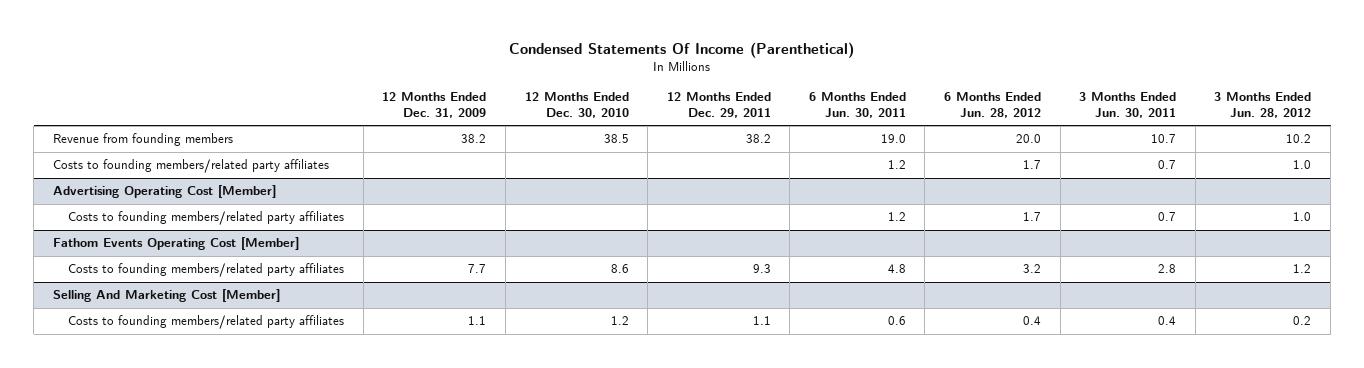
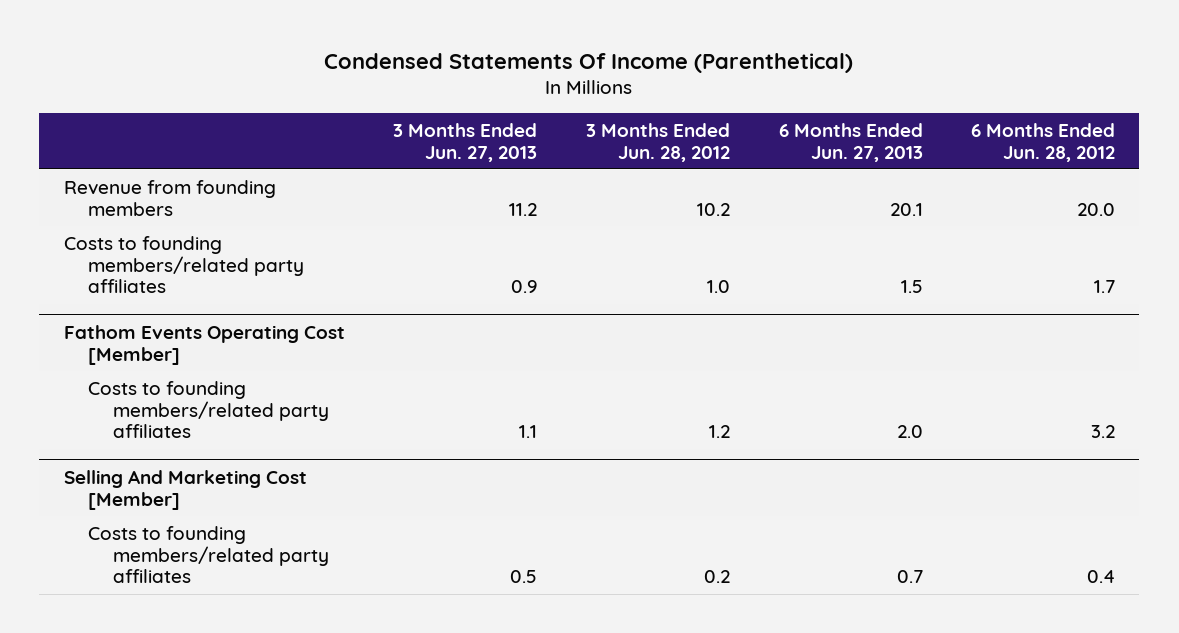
[382,91,487,118] 12 Months Ended Dec. 31, 2009 -> none
[524,91,629,118] 12 Months Ended Dec. 30, 2010 -> none
[666,91,771,118] 12 Months Ended Dec. 29, 2011 -> none
[808,91,906,118] 6 Months Ended Jun. 30, 2011 -> none
[1079,91,1177,118] 3 Months Ended Jun. 30, 2011 -> none
none -> [393,122,538,162] 3 Months Ended Jun. 27, 2013
none -> [778,122,923,162] 6 Months Ended Jun. 27, 2013
[53,185,277,199] Advertising Operating Cost [Member] -> none
[68,211,345,226] Costs to founding members/related party affiliates -> none

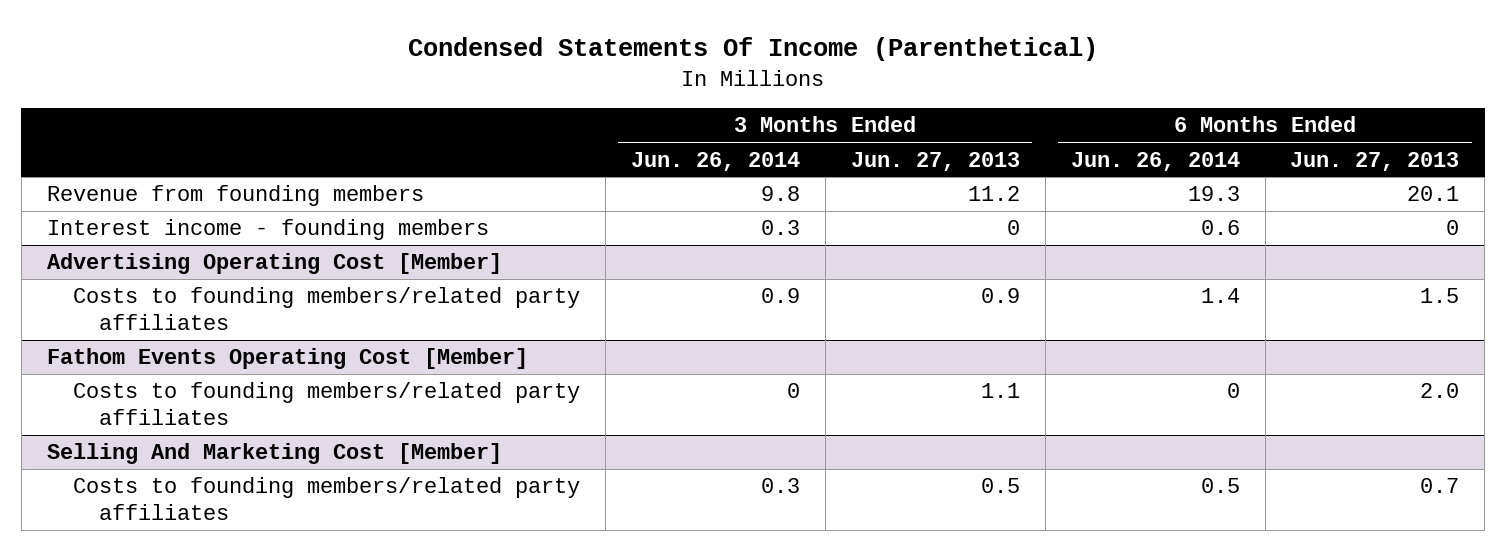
[585,122,730,162] 3 Months Ended Jun. 28, 2012 -> none
[971,122,1116,162] 6 Months Ended Jun. 28, 2012 -> none
none -> [630,151,800,171] Jun. 26, 2014
none -> [1070,151,1240,171] Jun. 26, 2014
none -> [46,219,489,241] Interest income - founding members
none -> [46,253,502,275] Advertising Operating Cost [Member]

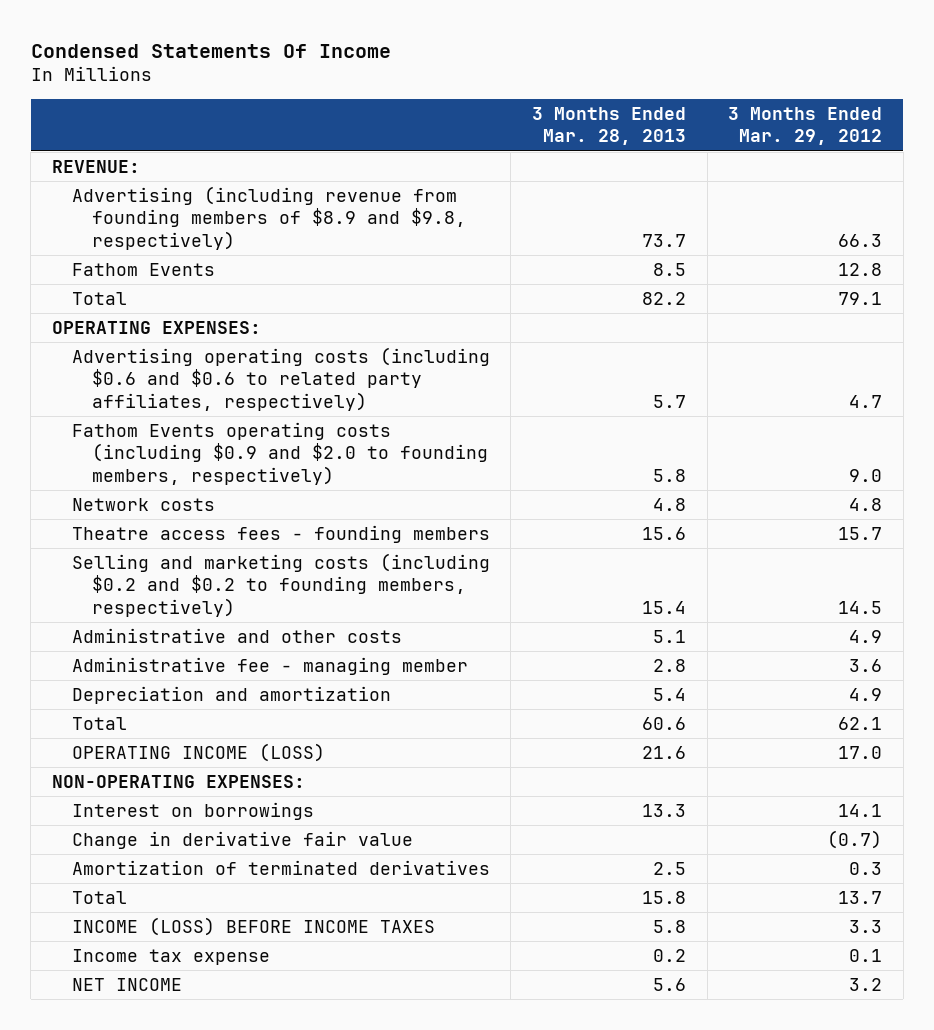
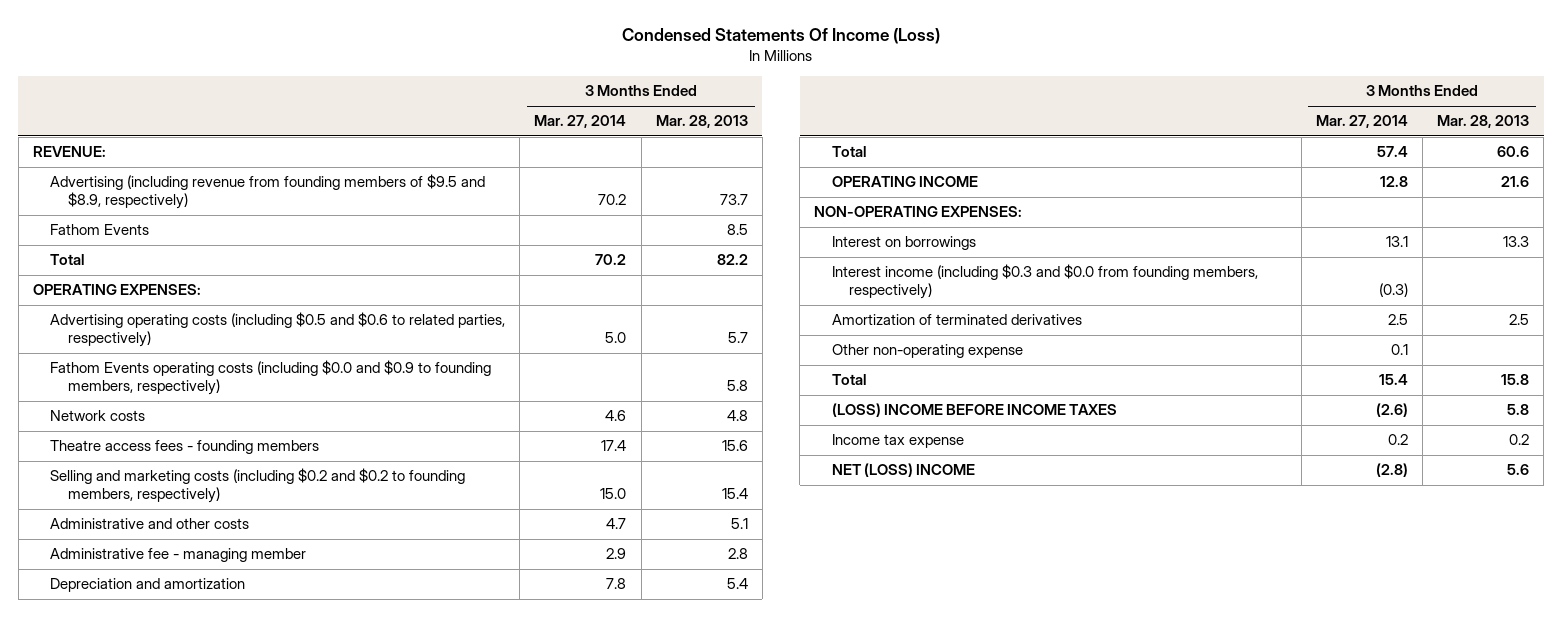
[30,43,391,58] Condensed Statements Of Income -> [621,28,940,45] Condensed Statements Of Income (Loss)
[728,107,883,146] 3 Months Ended Mar. 29, 2012 -> none
none -> [534,115,627,129] Mar. 27, 2014
[71,186,466,250] Advertising (including revenue from founding members of $8.9 and $9.8, respectively) -> [50,174,486,210] Advertising (including revenue from founding members of $9.5 and $8.9, respectively)
[71,347,490,411] Advertising operating costs (including $0.6 and $0.6 to related party affiliates, respectively) -> [50,312,506,348] Advertising operating costs (including $0.5 and $0.6 to related parties, respectively)
[71,422,488,485] Fathom Events operating costs (including $0.9 and $2.0 to founding members, respectively) -> [50,360,492,396] Fathom Events operating costs (including $0.0 and $0.9 to founding members, respectively)
[71,743,325,763] OPERATING INCOME (LOSS) -> [831,176,978,188] OPERATING INCOME
[71,831,413,850] Change in derivative fair value -> none
none -> [831,264,1258,300] Interest income (including $0.3 and $0.0 from founding members, respectively)
none -> [831,344,1023,359] Other non-operating expense
[71,917,435,937] INCOME (LOSS) BEFORE INCOME TAXES -> [831,403,1117,418] (LOSS) INCOME BEFORE INCOME TAXES
[71,978,182,992] NET INCOME -> [831,463,975,478] NET (LOSS) INCOME

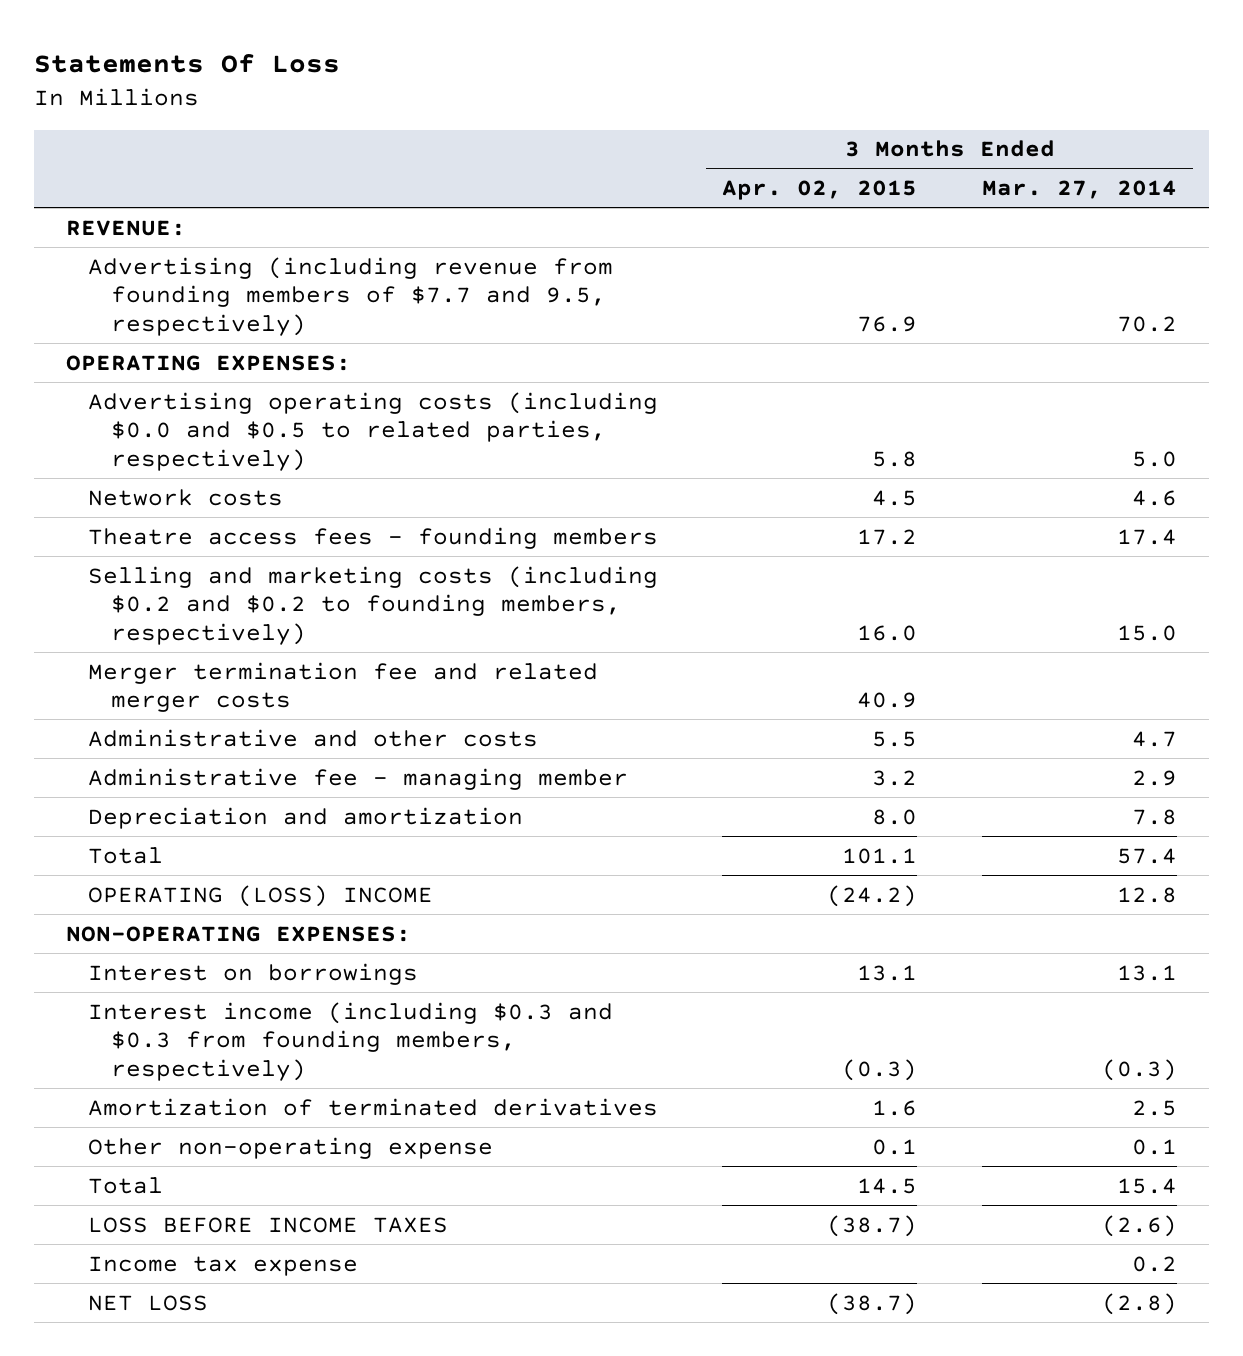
[621,28,940,45] Condensed Statements Of Income (Loss) -> [34,54,341,74] Statements Of Loss
[655,115,748,129] Mar. 28, 2013 -> none
none -> [722,180,918,201] Apr. 02, 2015
[50,224,150,236] Fathom Events -> none
[50,254,85,266] Total -> none
[50,174,486,210] Advertising (including revenue from founding members of $9.5 and $8.9, respectively) -> [88,256,614,336] Advertising (including revenue from founding members of $7.7 and 9.5, respectively)
[50,360,492,396] Fathom Events operating costs (including $0.0 and $0.9 to founding members, respectively) -> none
[50,312,506,348] Advertising operating costs (including $0.5 and $0.6 to related parties, respectively) -> [88,391,659,471] Advertising operating costs (including $0.0 and $0.5 to related parties, respectively)
none -> [88,661,599,713] Merger termination fee and related merger costs
[831,176,978,188] OPERATING INCOME -> [88,884,434,907] OPERATING (LOSS) INCOME
[831,264,1258,300] Interest income (including $0.3 and $0.0 from founding members, respectively) -> [88,1001,614,1081] Interest income (including $0.3 and $0.3 from founding members, respectively)
[831,403,1117,418] (LOSS) INCOME BEFORE INCOME TAXES -> [88,1216,449,1233] LOSS BEFORE INCOME TAXES
[831,463,975,478] NET (LOSS) INCOME -> [88,1294,209,1311] NET LOSS

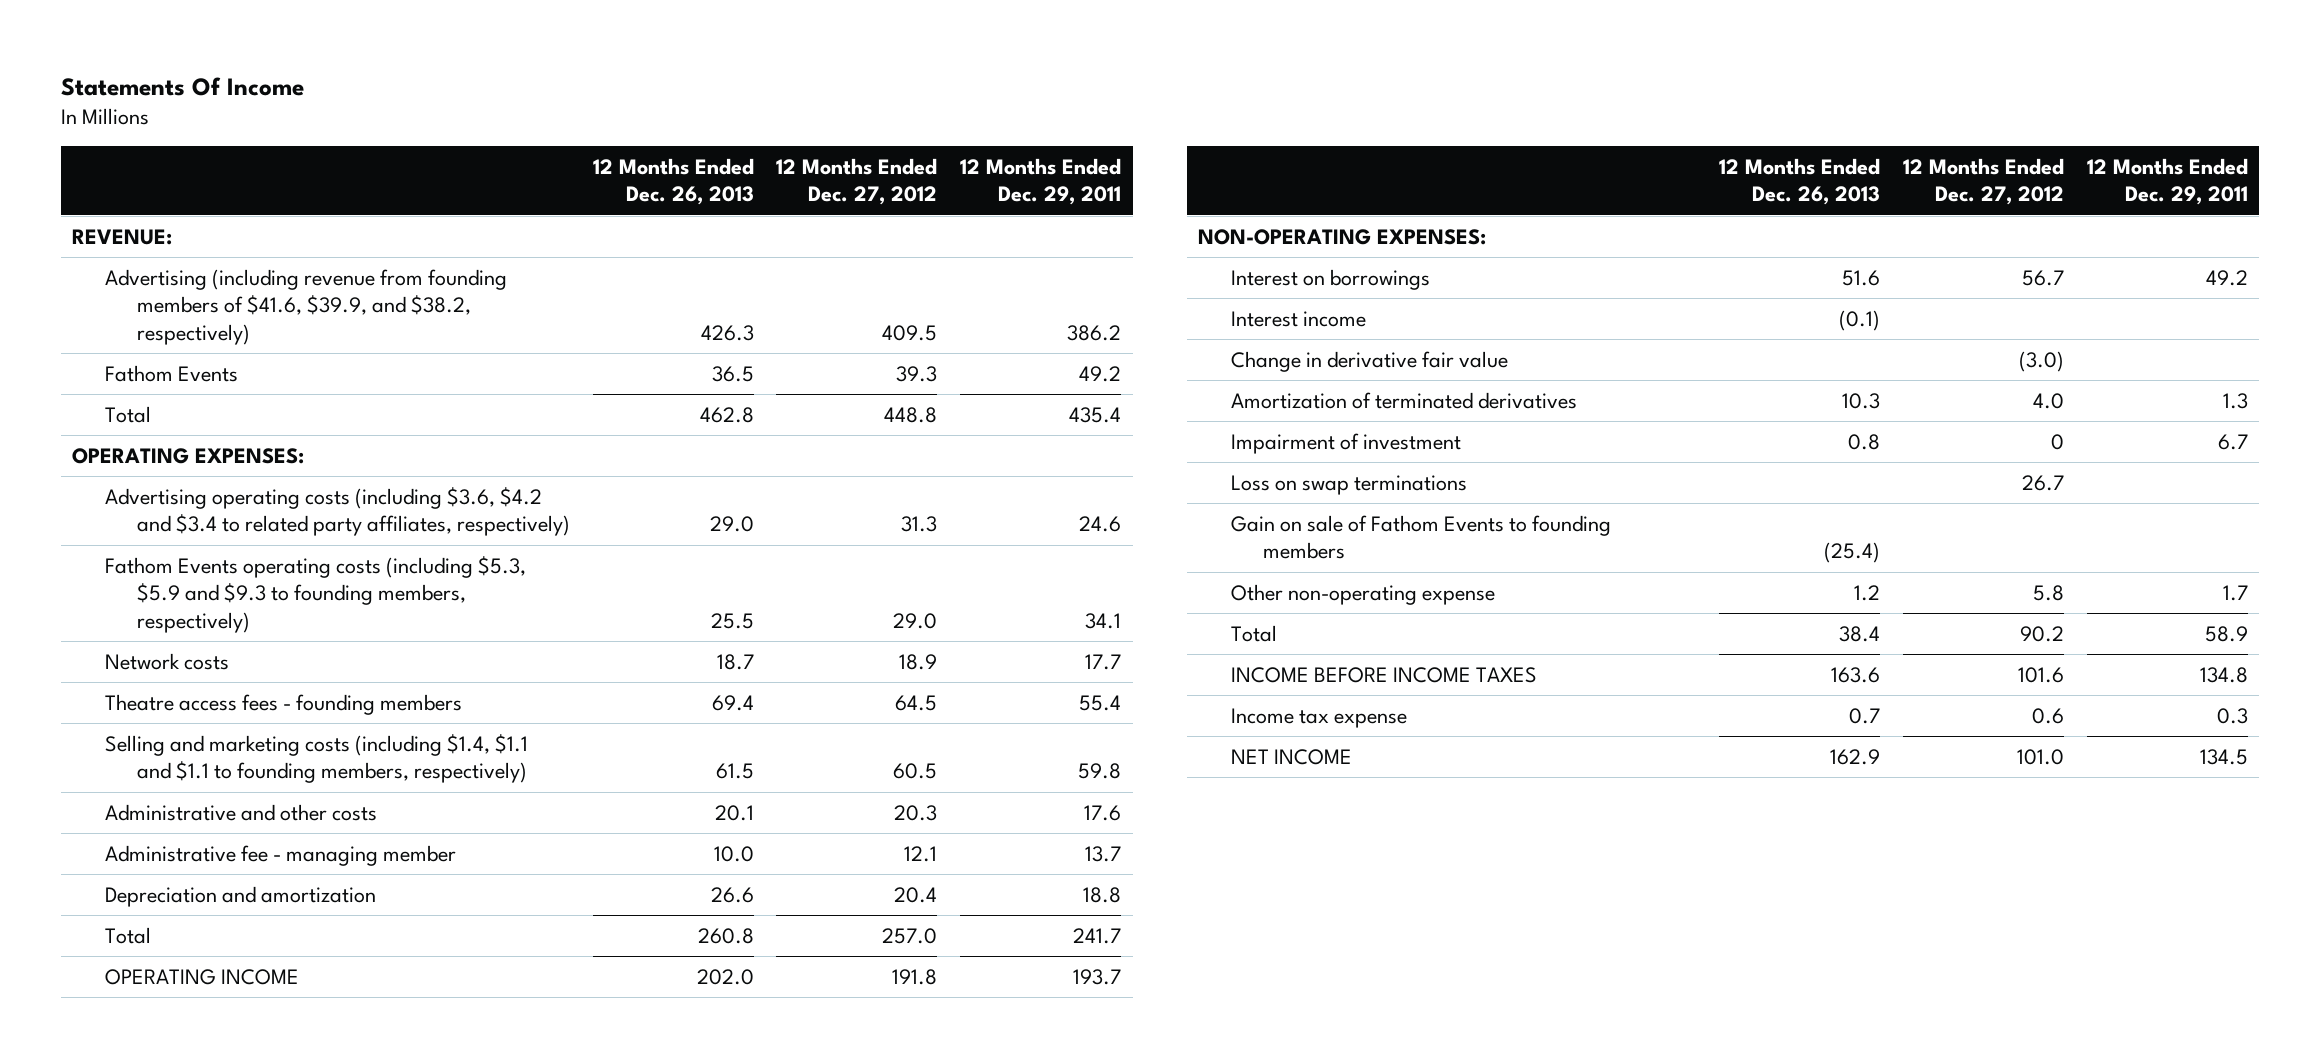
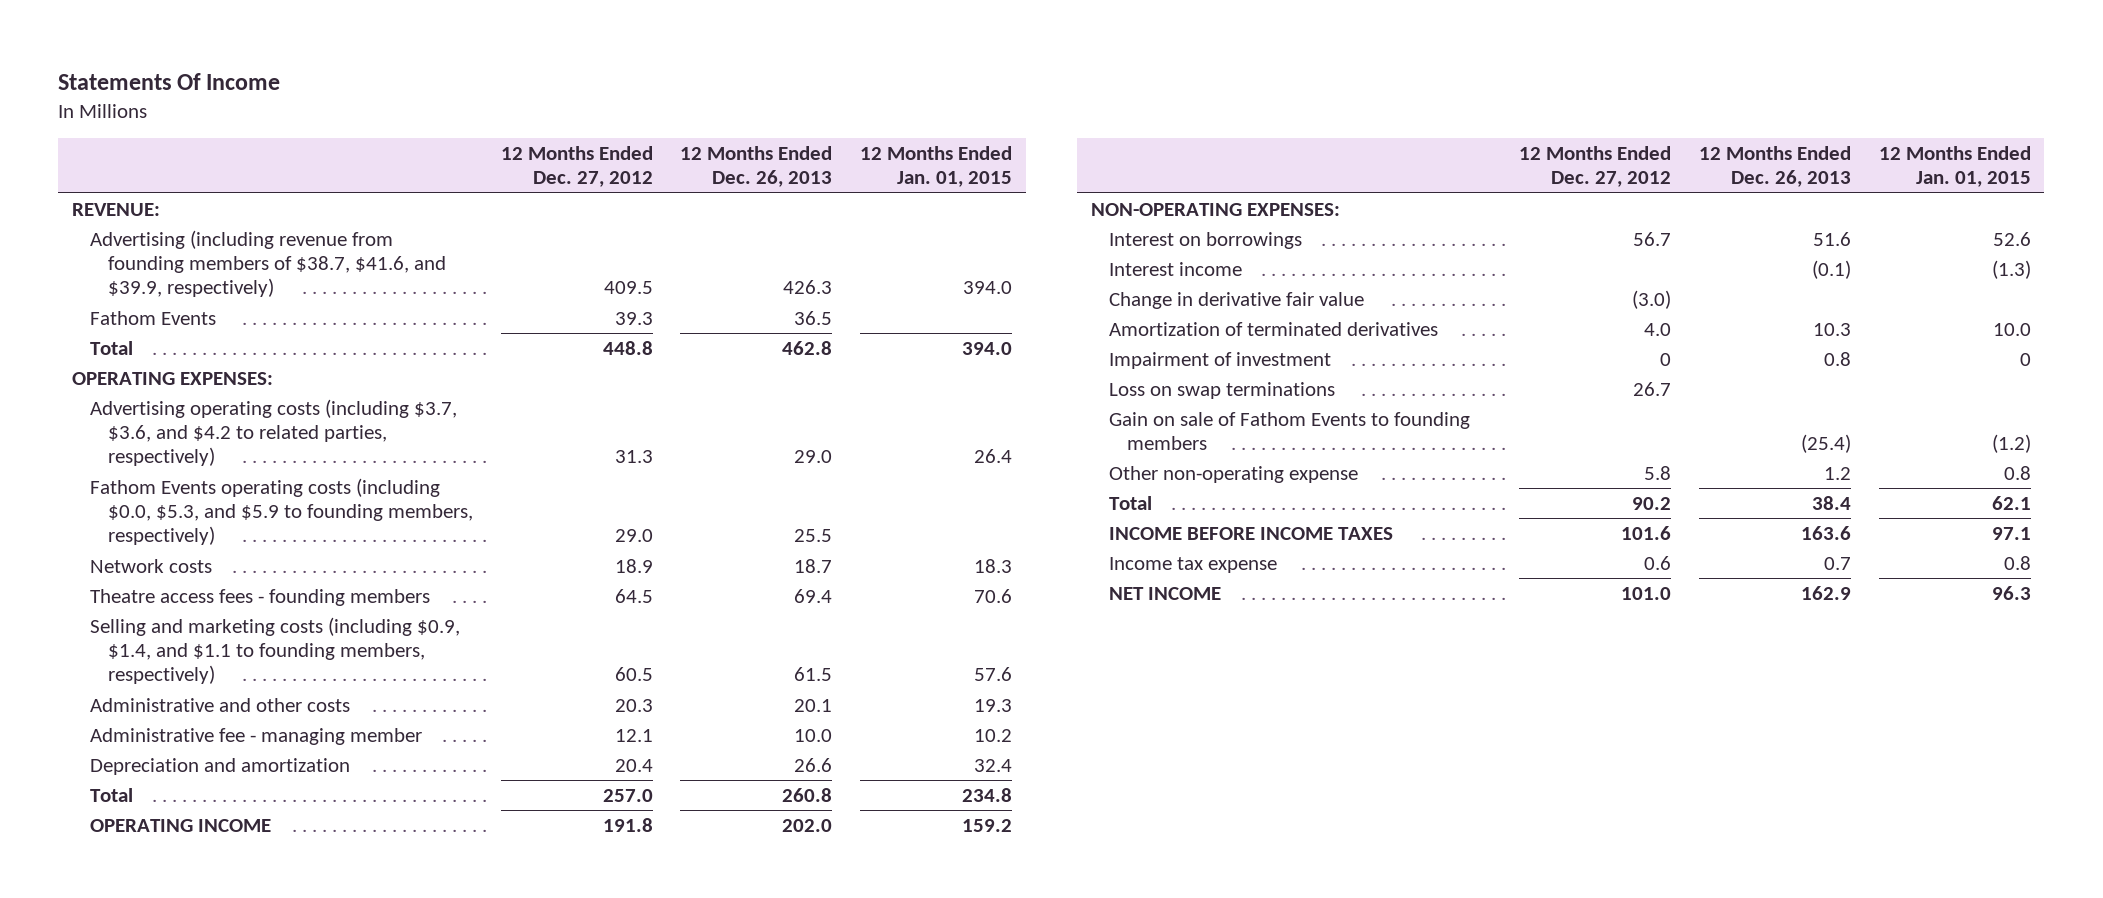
[960,157,1122,206] 12 Months Ended Dec. 29, 2011 -> none
none -> [859,146,1012,188] 12 Months Ended Jan. 01, 2015
[104,268,507,346] Advertising (including revenue from founding members of $41.6, $39.9, and $38.2, respectively) -> [90,229,447,298] Advertising (including revenue from founding members of $38.7, $41.6, and $39.9, respectively)
[104,486,571,537] Advertising operating costs (including $3.6, $4.2 and $3.4 to related party affiliates, respectively) -> [90,398,458,467] Advertising operating costs (including $3.7, $3.6, and $4.2 to related parties, respectively)
[104,555,526,634] Fathom Events operating costs (including $5.3, $5.9 and $9.3 to founding members, respectively) -> [90,477,474,546] Fathom Events operating costs (including $0.0, $5.3, and $5.9 to founding members, respectively)
[104,733,528,784] Selling and marketing costs (including $1.4, $1.1 and $1.1 to founding members, respectively) -> [90,616,461,685] Selling and marketing costs (including $0.9, $1.4, and $1.1 to founding members, respectively)

